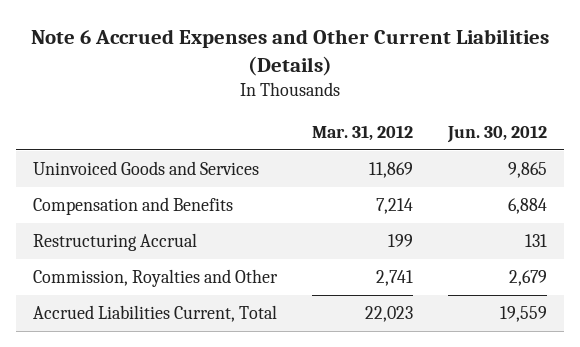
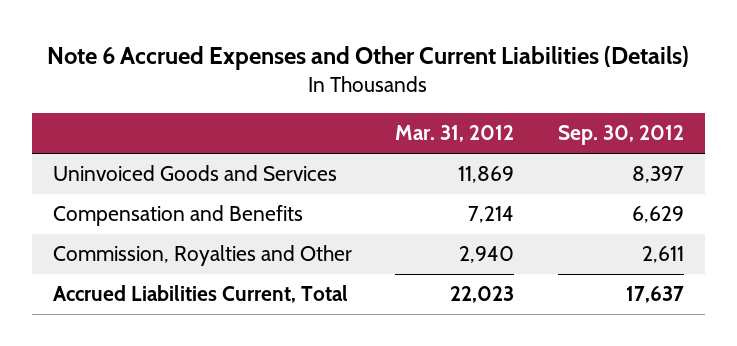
[446,125,547,144] Jun. 30, 2012 -> none
none -> [557,125,684,146] Sep. 30, 2012
[32,232,197,251] Restructuring Accrual -> none
[375,269,413,286] 2,741 -> [459,246,515,264] 2,940

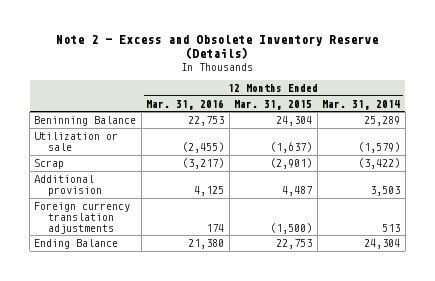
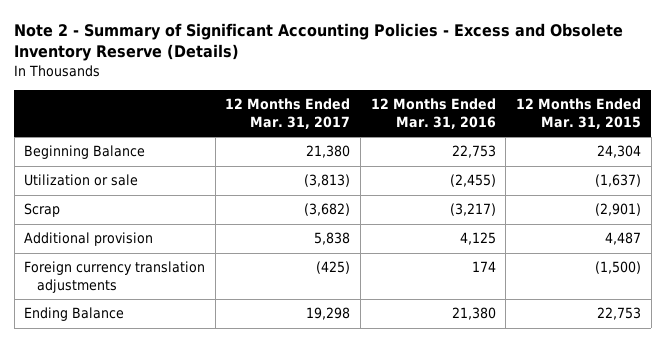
[56,34,379,60] Note 2 - Excess and Obsolete Inventory Reserve (Details) -> [14,22,624,62] Note 2 - Summary of Significant Accounting Policies - Excess and Obsolete Inventory Reserve (Details)
[322,99,401,110] Mar. 31, 2014 -> none
none -> [225,98,351,130] 12 Months Ended Mar. 31, 2017
[34,116,137,127] Beninning Balance -> [24,145,146,160] Beginning Balance

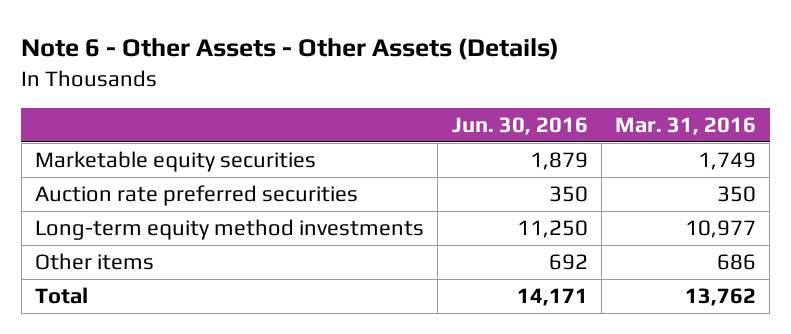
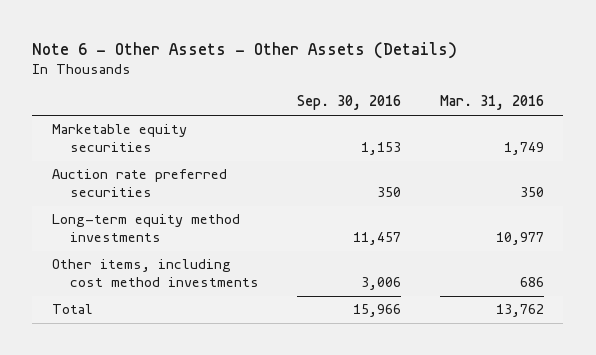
[451,116,588,135] Jun. 30, 2016 -> none
none -> [297,95,402,111] Sep. 30, 2016
[35,253,155,271] Other items -> [51,259,259,288] Other items, including cost method investments

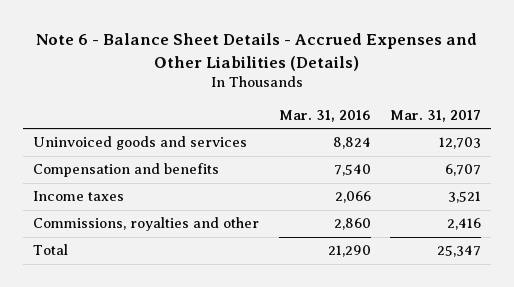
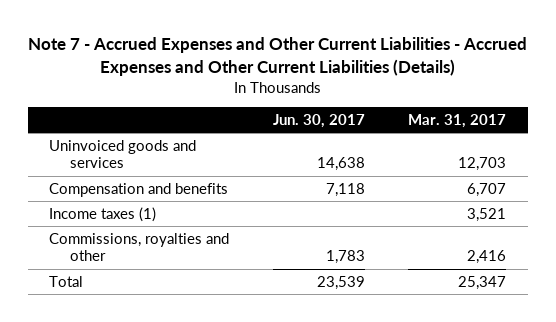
[36,33,478,71] Note 6 - Balance Sheet Details - Accrued Expenses and Other Liabilities (Details) -> [27,37,527,77] Note 7 - Accrued Expenses and Other Current Liabilities - Accrued Expenses and Other Current Liabilities (Details)
[278,109,371,122] Mar. 31, 2016 -> none
none -> [272,114,365,129] Jun. 30, 2017
[32,191,124,202] Income taxes -> [49,206,157,222] Income taxes (1)

